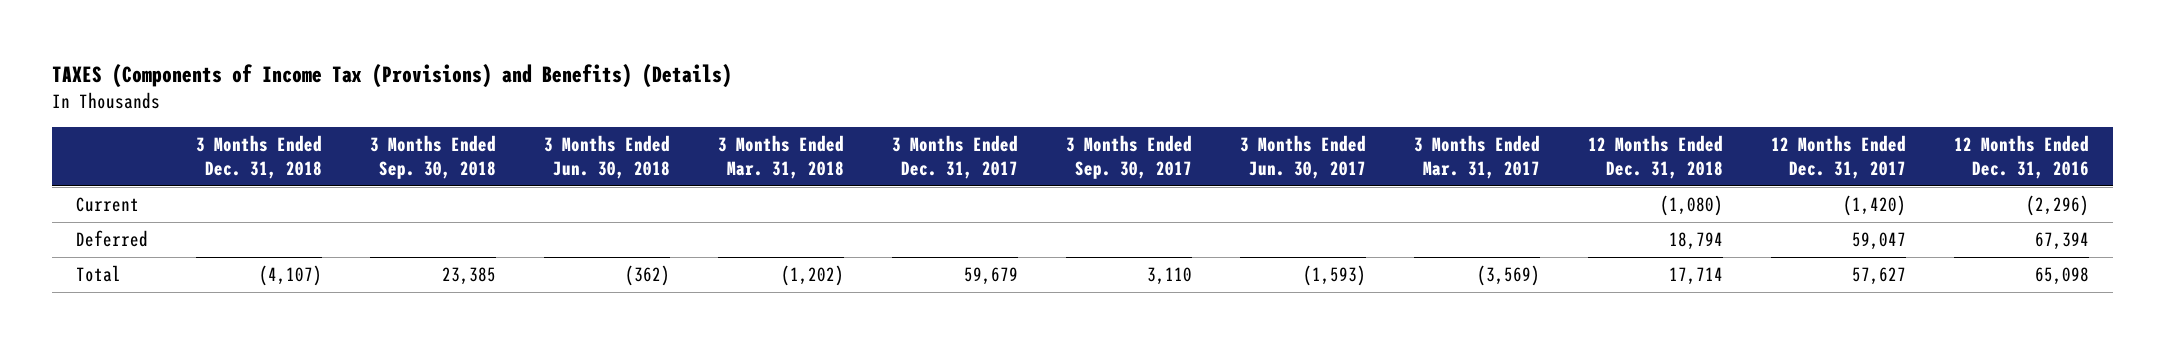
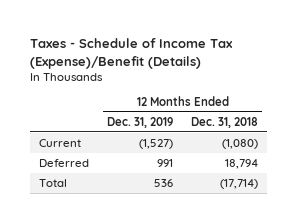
[52,64,733,89] TAXES (Components of Income Tax (Provisions) and Benefits) (Details) -> [30,37,234,69] Taxes - Schedule of Income Tax (Expense)/Benefit (Details)
[196,135,323,179] 3 Months Ended Dec. 31, 2018 -> none
[370,135,497,179] 3 Months Ended Sep. 30, 2018 -> none
[544,135,671,179] 3 Months Ended Jun. 30, 2018 -> none
[718,135,845,179] 3 Months Ended Mar. 31, 2018 -> none
[892,135,1019,179] 3 Months Ended Dec. 31, 2017 -> none
[1066,135,1193,179] 3 Months Ended Sep. 30, 2017 -> none
[1240,135,1367,179] 3 Months Ended Jun. 30, 2017 -> none
[1414,135,1541,179] 3 Months Ended Mar. 31, 2017 -> none
[1770,135,1906,179] 12 Months Ended Dec. 31, 2017 -> none
[1953,135,2089,179] 12 Months Ended Dec. 31, 2016 -> none
none -> [107,116,174,128] Dec. 31, 2019
[1668,267,1723,286] 17,714 -> [219,178,258,189] (17,714)

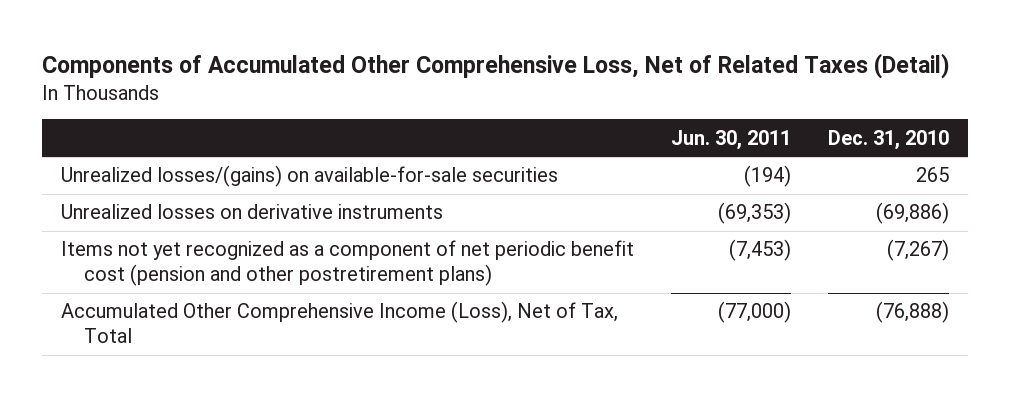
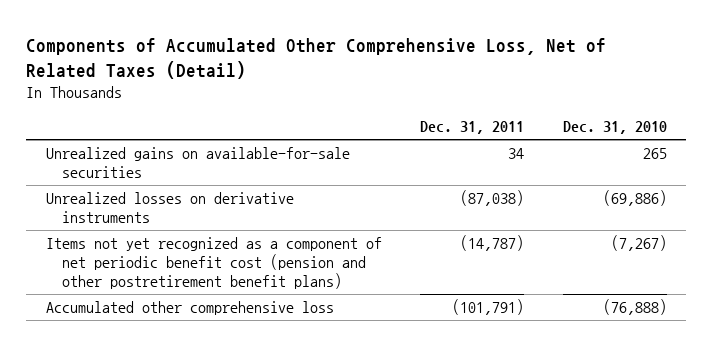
[671,129,792,150] Jun. 30, 2011 -> none
none -> [420,121,525,135] Dec. 31, 2011
[60,165,558,188] Unrealized losses/(gains) on available-for-sale securities -> [45,147,350,178] Unrealized gains on available-for-sale securities
[60,240,634,287] Items not yet recognized as a component of net periodic benefit cost (pension and other postretirement plans) -> [45,237,382,289] Items not yet recognized as a component of net periodic benefit cost (pension and other postretirement benefit plans)
[60,301,618,344] Accumulated Other Comprehensive Income (Loss), Net of Tax, Total -> [45,301,334,316] Accumulated other comprehensive loss

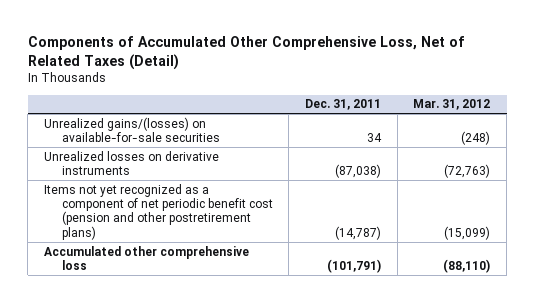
[562,121,667,135] Dec. 31, 2010 -> none
none -> [413,99,491,111] Mar. 31, 2012
[45,147,350,178] Unrealized gains on available-for-sale securities -> [44,116,220,142] Unrealized gains/(losses) on available-for-sale securities
[45,237,382,289] Items not yet recognized as a component of net periodic benefit cost (pension and other postretirement benefit plans) -> [44,183,273,240] Items not yet recognized as a component of net periodic benefit cost (pension and other postretirement plans)

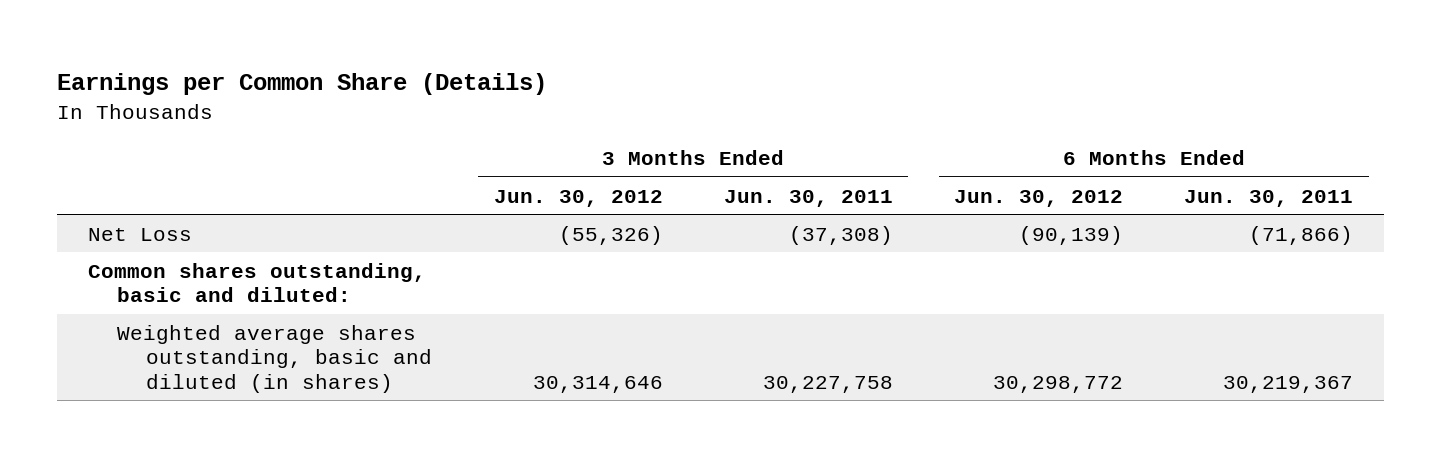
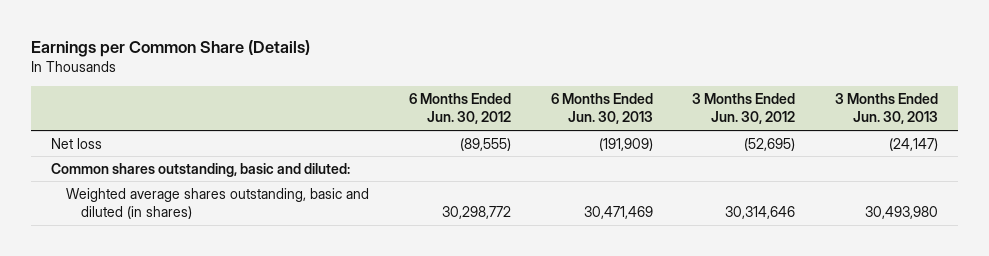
[723,189,893,207] Jun. 30, 2011 -> none
[1184,189,1354,207] Jun. 30, 2011 -> none
none -> [550,93,653,125] 6 Months Ended Jun. 30, 2013
none -> [835,93,939,125] 3 Months Ended Jun. 30, 2013
[88,227,193,241] Net Loss -> [50,137,102,149] Net loss
[558,225,663,245] (55,326) -> [744,137,796,151] (52,695)
[1019,225,1124,245] (90,139) -> [459,137,511,151] (89,555)

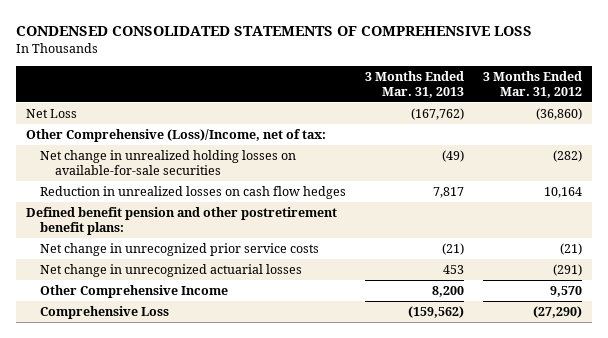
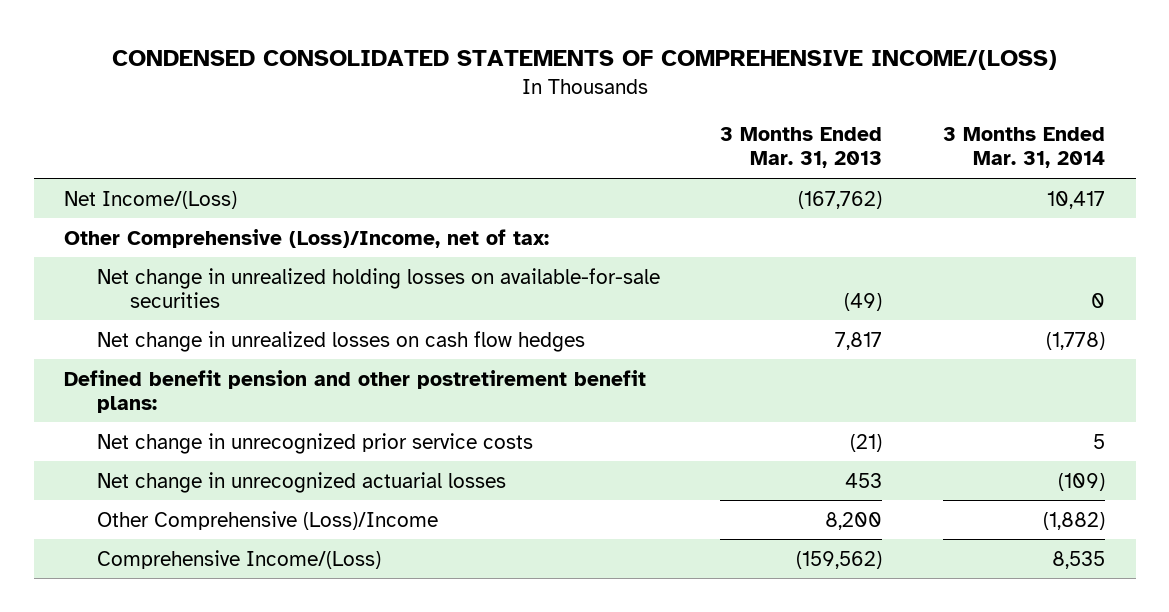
[16,25,533,36] CONDENSED CONSOLIDATED STATEMENTS OF COMPREHENSIVE LOSS -> [111,49,1057,70] CONDENSED CONSOLIDATED STATEMENTS OF COMPREHENSIVE INCOME/(LOSS)
[483,70,583,98] 3 Months Ended Mar. 31, 2012 -> none
none -> [943,127,1106,169] 3 Months Ended Mar. 31, 2014
[25,108,77,118] Net Loss -> [63,190,237,209] Net Income/(Loss)
[40,185,347,199] Reduction in unrealized losses on cash flow hedges -> [96,330,585,352] Net change in unrealized losses on cash flow hedges
[40,284,229,298] Other Comprehensive Income -> [96,510,438,530] Other Comprehensive (Loss)/Income
[40,305,170,319] Comprehensive Loss -> [96,549,381,569] Comprehensive Income/(Loss)

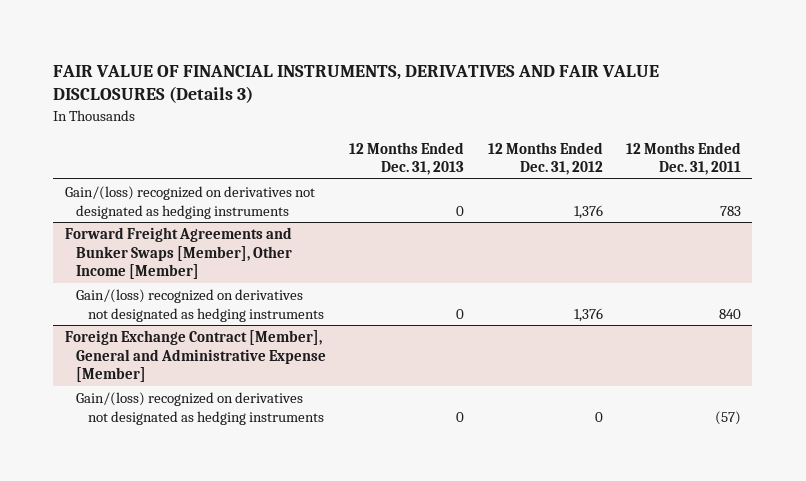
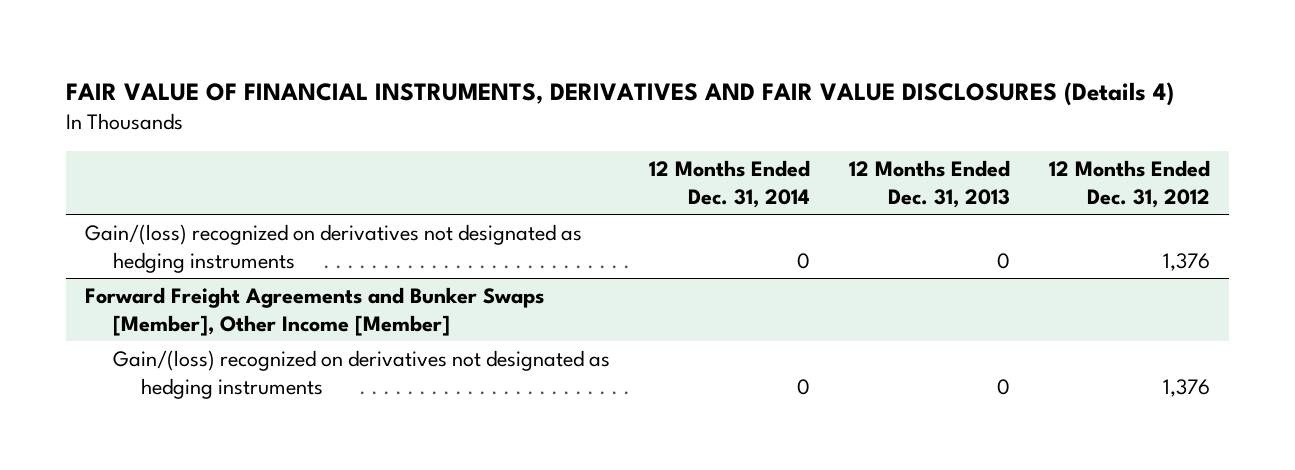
[53,64,660,104] FAIR VALUE OF FINANCIAL INSTRUMENTS, DERIVATIVES AND FAIR VALUE DISCLOSURES (Details 3) -> [65,81,1174,106] FAIR VALUE OF FINANCIAL INSTRUMENTS, DERIVATIVES AND FAIR VALUE DISCLOSURES (Details 4)
[625,141,741,175] 12 Months Ended Dec. 31, 2011 -> none
none -> [648,160,810,208] 12 Months Ended Dec. 31, 2014
[64,330,327,382] Foreign Exchange Contract [Member], General and Administrative Expense [Member] -> none
[76,392,324,425] Gain/(loss) recognized on derivatives not designated as hedging instruments -> none

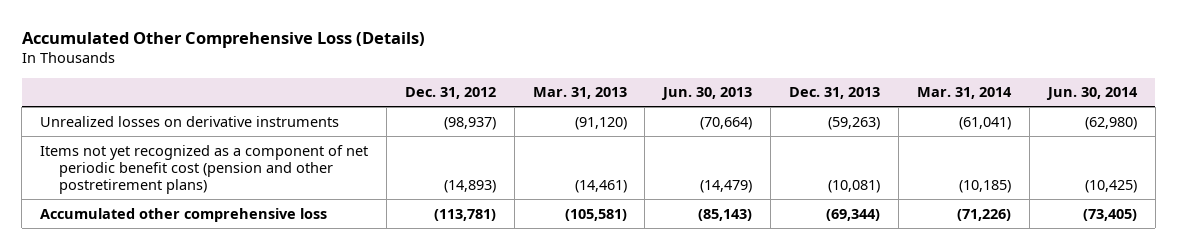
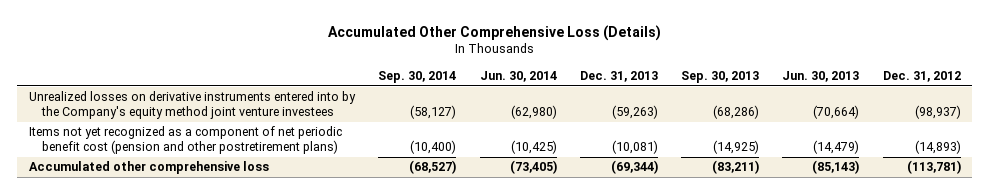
[532,87,627,100] Mar. 31, 2013 -> none
[916,87,1012,100] Mar. 31, 2014 -> none
none -> [378,71,457,84] Sep. 30, 2014
none -> [681,71,760,84] Sep. 30, 2013
[39,115,339,127] Unrealized losses on derivative instruments -> [29,91,357,120] Unrealized losses on derivative instruments entered into by the Company's equity method joint venture investees

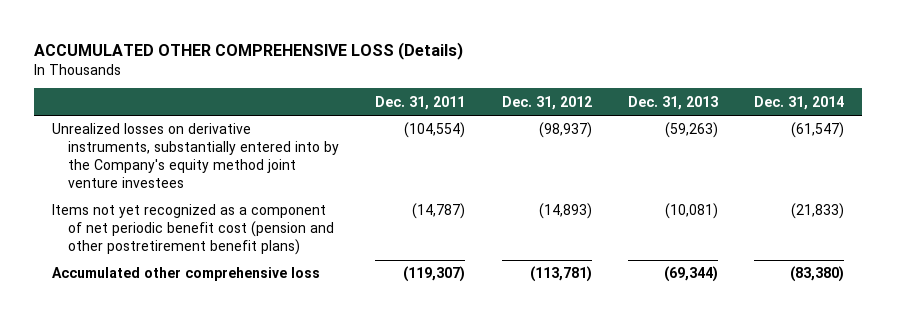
[327,24,661,41] Accumulated Other Comprehensive Loss (Details) -> [34,41,464,60] ACCUMULATED OTHER COMPREHENSIVE LOSS (Details)
[378,71,457,84] Sep. 30, 2014 -> none
[479,71,557,83] Jun. 30, 2014 -> none
[681,71,760,84] Sep. 30, 2013 -> none
[782,71,860,83] Jun. 30, 2013 -> none
none -> [375,95,466,110] Dec. 31, 2011
none -> [754,95,845,110] Dec. 31, 2014
[29,91,357,120] Unrealized losses on derivative instruments entered into by the Company's equity method joint venture investees -> [52,123,340,189] Unrealized losses on derivative instruments, substantially entered into by the Company's equity method joint venture investees
[29,126,343,155] Items not yet recognized as a component of net periodic benefit cost (pension and other postretirement plans) -> [52,204,335,256] Items not yet recognized as a component of net periodic benefit cost (pension and other postretirement benefit plans)

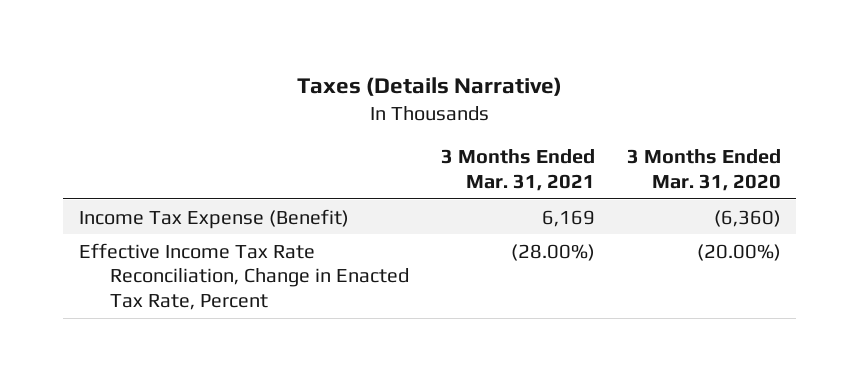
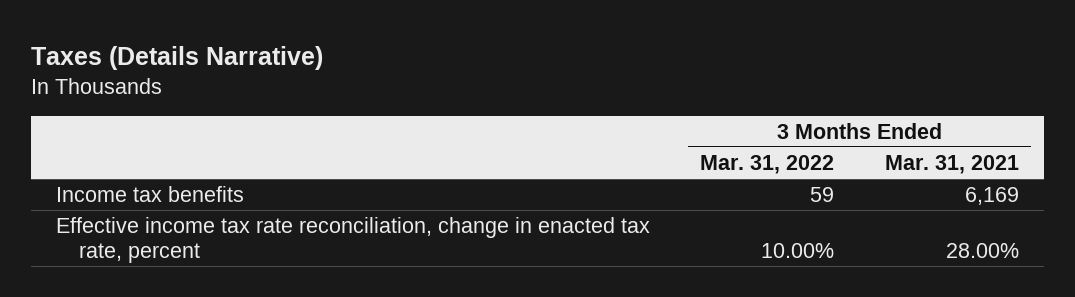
[626,149,781,192] 3 Months Ended Mar. 31, 2020 -> none
none -> [700,155,835,175] Mar. 31, 2022
[78,208,349,229] Income Tax Expense (Benefit) -> [56,186,245,203] Income tax benefits
[78,242,409,310] Effective Income Tax Rate Reconciliation, Change in Enacted Tax Rate, Percent -> [56,217,651,264] Effective income tax rate reconciliation, change in enacted tax rate, percent
[510,243,595,261] (28.00%) -> [945,243,1019,259] 28.00%

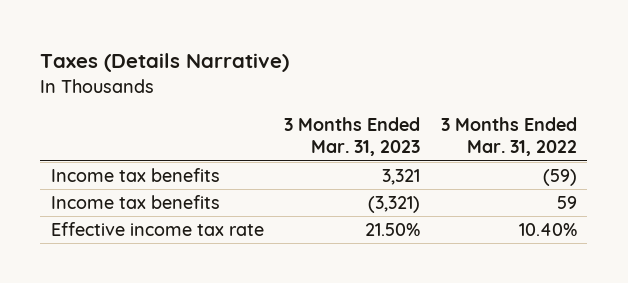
[884,155,1019,175] Mar. 31, 2021 -> none
none -> [284,116,421,157] 3 Months Ended Mar. 31, 2023
none -> [50,168,220,183] Income tax benefits
[56,217,651,264] Effective income tax rate reconciliation, change in enacted tax rate, percent -> [50,222,264,237] Effective income tax rate
[761,243,835,259] 10.00% -> [518,223,577,237] 10.40%

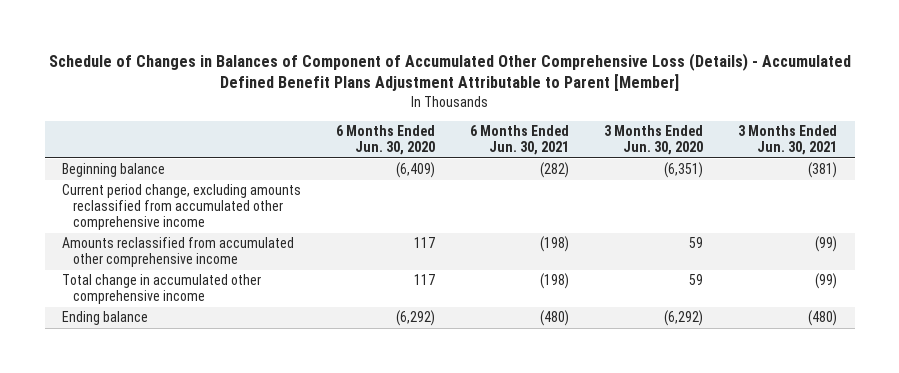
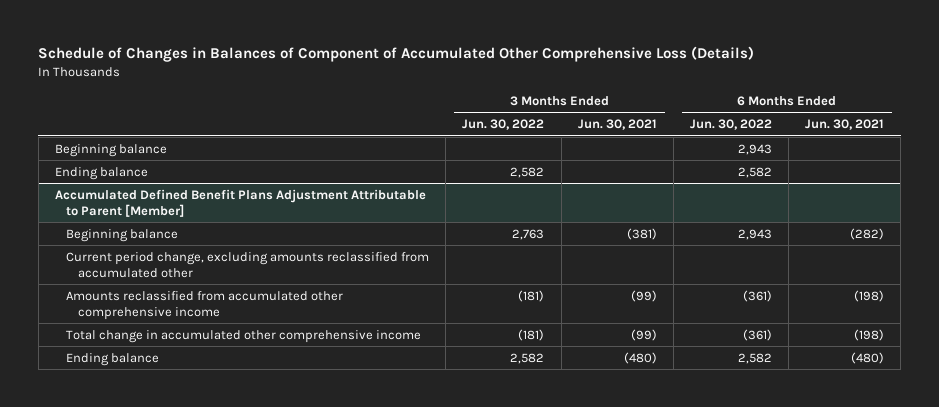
[48,52,851,92] Schedule of Changes in Balances of Component of Accumulated Other Comprehensive Loss (Details) - Accumulated Defined Benefit Plans Adjustment Attributable to Parent [Member] -> [38,46,755,63] Schedule of Changes in Balances of Component of Accumulated Other Comprehensive Loss (Details)
[336,125,436,156] 6 Months Ended Jun. 30, 2020 -> none
[604,125,704,156] 3 Months Ended Jun. 30, 2020 -> none
none -> [462,119,545,131] Jun. 30, 2022
none -> [689,119,772,131] Jun. 30, 2022
none -> [54,143,167,157] Beginning balance
none -> [54,166,148,180] Ending balance
none -> [54,188,426,217] Accumulated Defined Benefit Plans Adjustment Attributable to Parent [Member]
[62,184,302,231] Current period change, excluding amounts reclassified from accumulated other comprehensive income -> [66,251,430,278] Current period change, excluding amounts reclassified from accumulated other

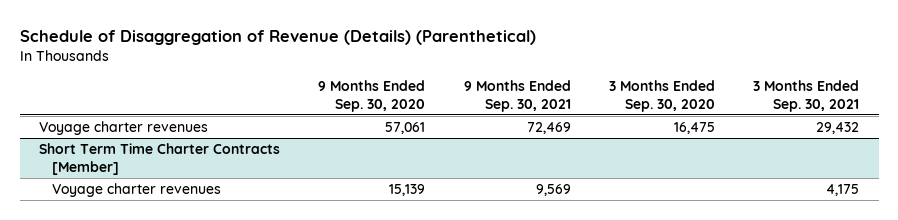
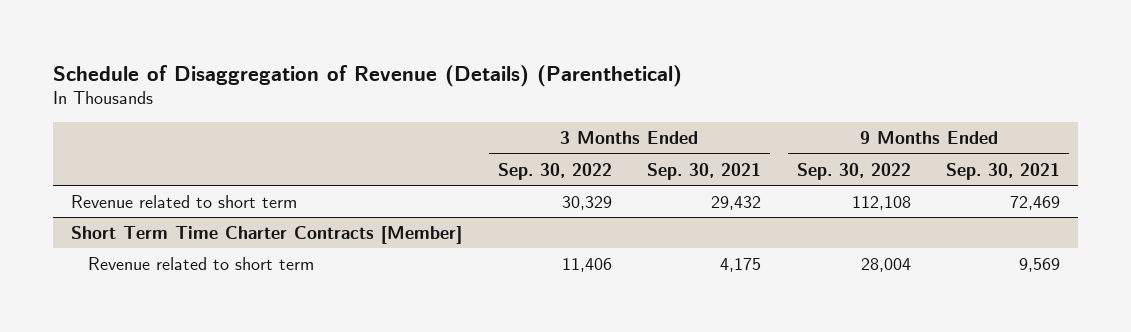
[318,80,426,113] 9 Months Ended Sep. 30, 2020 -> none
[608,80,715,113] 3 Months Ended Sep. 30, 2020 -> none
none -> [497,162,612,180] Sep. 30, 2022
none -> [796,162,911,180] Sep. 30, 2022
[38,120,208,135] Voyage charter revenues -> [71,194,298,208] Revenue related to short term
[52,182,222,197] Voyage charter revenues -> [88,256,315,270] Revenue related to short term

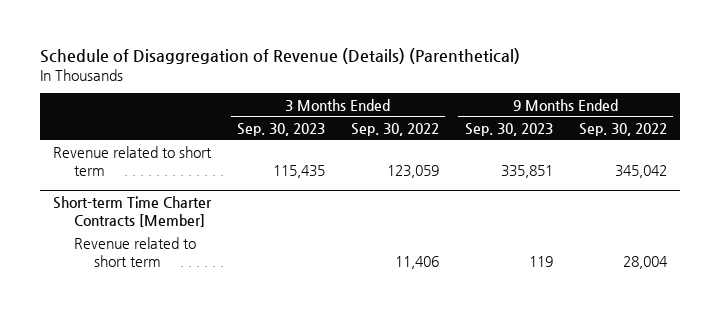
[647,162,762,180] Sep. 30, 2021 -> none
[946,162,1061,180] Sep. 30, 2021 -> none
none -> [237,122,326,136] Sep. 30, 2023
none -> [464,122,553,136] Sep. 30, 2023
[561,195,612,210] 30,329 -> [386,165,439,179] 123,059
[851,195,911,210] 112,108 -> [614,165,667,179] 345,042
[71,225,463,244] Short Term Time Charter Contracts [Member] -> [53,196,213,227] Short-term Time Charter Contracts [Member]

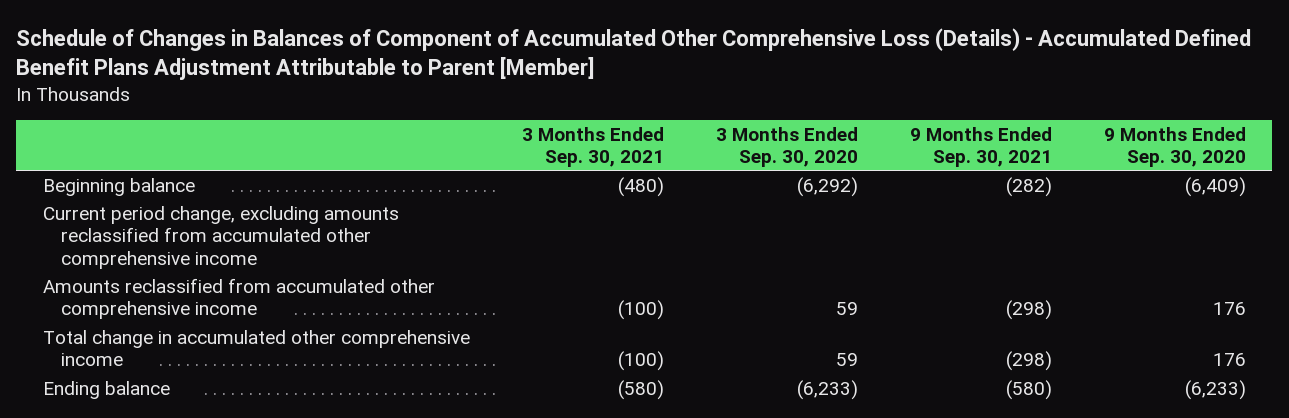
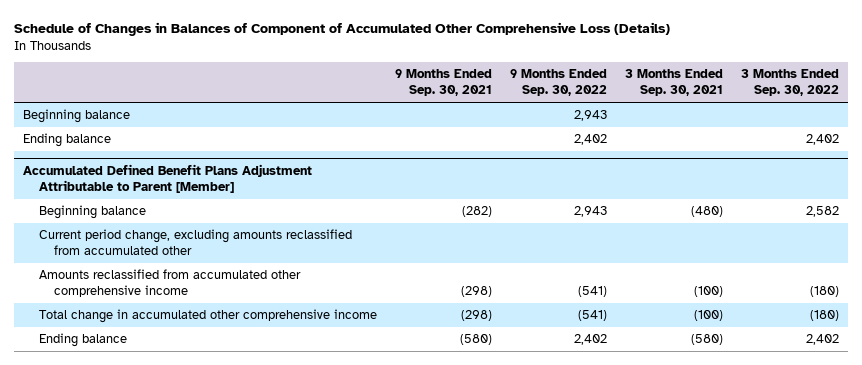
[16,27,1252,81] Schedule of Changes in Balances of Component of Accumulated Other Comprehensive Loss (Details) - Accumulated Defined Benefit Plans Adjustment Attributable to Parent [Member] -> [13,21,670,36] Schedule of Changes in Balances of Component of Accumulated Other Comprehensive Loss (Details)
[715,126,858,168] 3 Months Ended Sep. 30, 2020 -> none
[1104,126,1247,168] 9 Months Ended Sep. 30, 2020 -> none
none -> [509,69,607,97] 9 Months Ended Sep. 30, 2022
none -> [740,69,839,97] 3 Months Ended Sep. 30, 2022
none -> [22,109,130,124] Beginning balance
none -> [22,133,111,148] Ending balance
none -> [22,164,312,194] Accumulated Defined Benefit Plans Adjustment Attributable to Parent [Member]
[42,205,399,269] Current period change, excluding amounts reclassified from accumulated other comprehensive income -> [38,229,352,256] Current period change, excluding amounts reclassified from accumulated other

